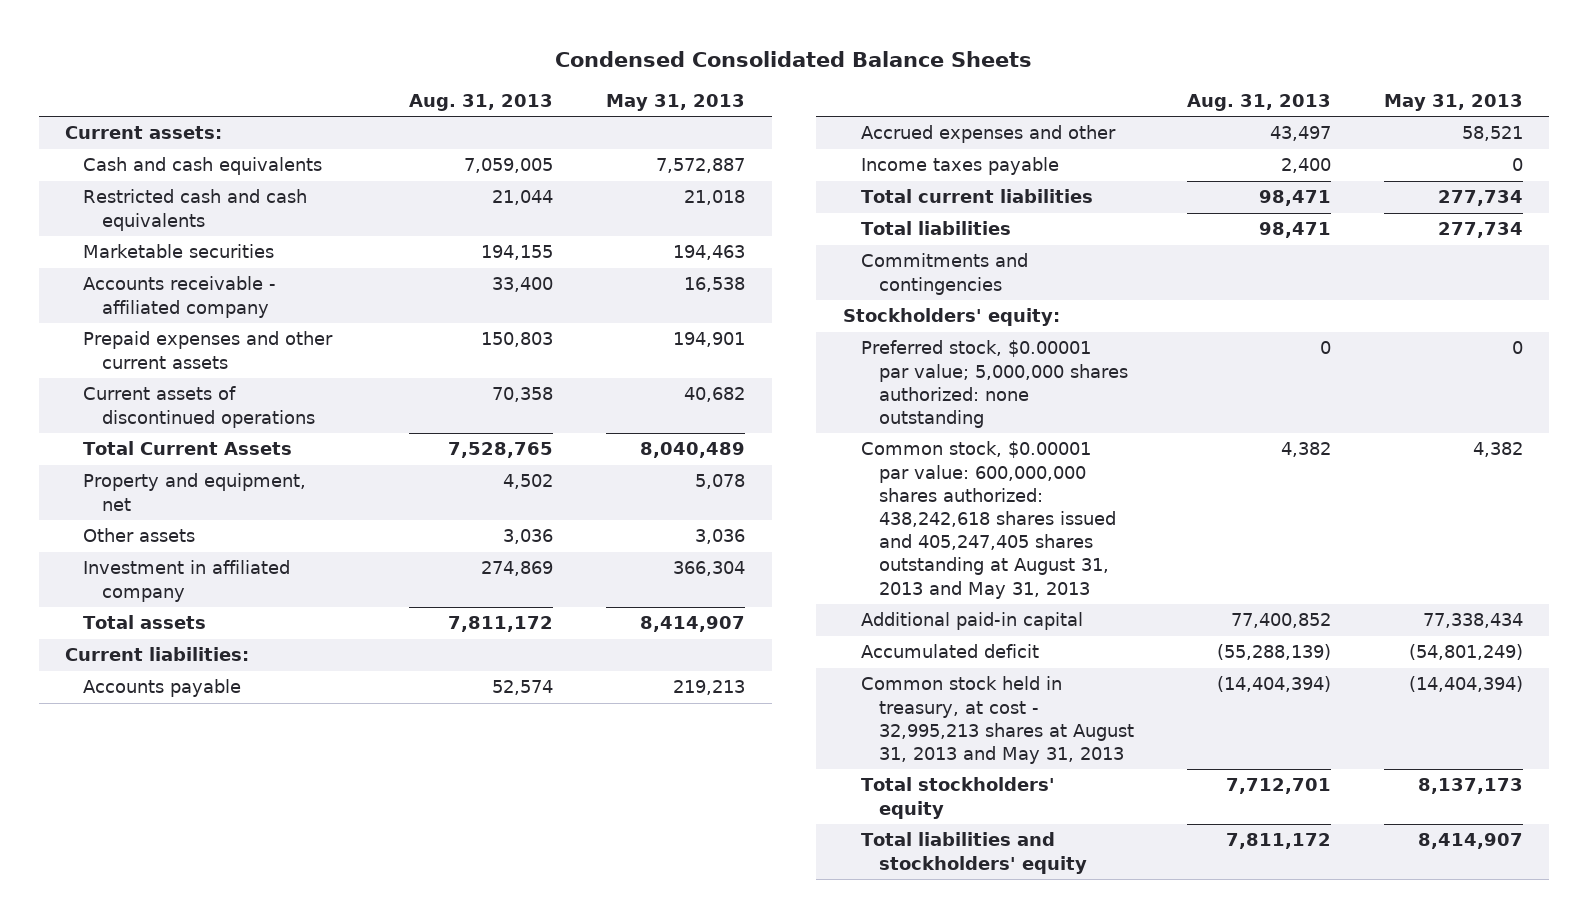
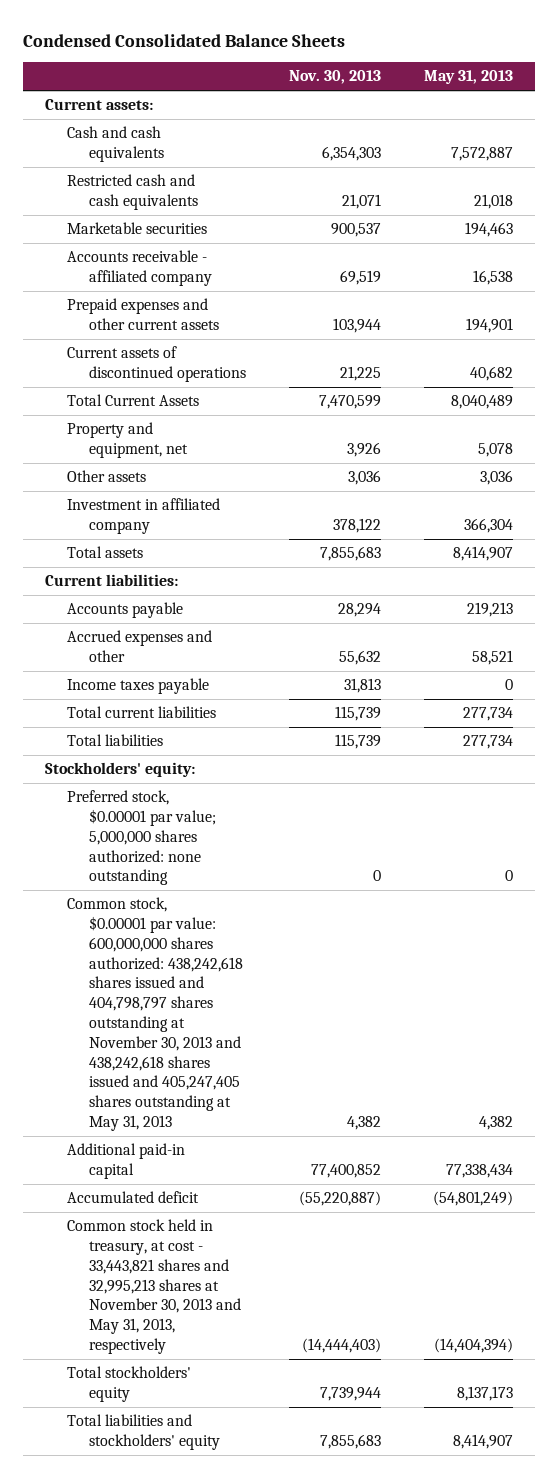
[409,93,554,111] Aug. 31, 2013 -> none
none -> [289,70,382,85] Nov. 30, 2013
[861,253,1029,295] Commitments and contingencies -> none
[861,441,1117,599] Common stock, $0.00001 par value: 600,000,000 shares authorized: 438,242,618 shares issued and 405,247,405 shares outstanding at August 31, 2013 and May 31, 2013 -> [66,897,244,1131] Common stock, $0.00001 par value: 600,000,000 shares authorized: 438,242,618 shares issued and 404,798,797 shares outstanding at November 30, 2013 and 438,242,618 shares issued and 405,247,405 shares outstanding at May 31, 2013
[861,676,1135,765] Common stock held in treasury, at cost - 32,995,213 shares at August 31, 2013 and May 31, 2013 -> [66,1219,242,1354] Common stock held in treasury, at cost - 33,443,821 shares and 32,995,213 shares at November 30, 2013 and May 31, 2013, respectively

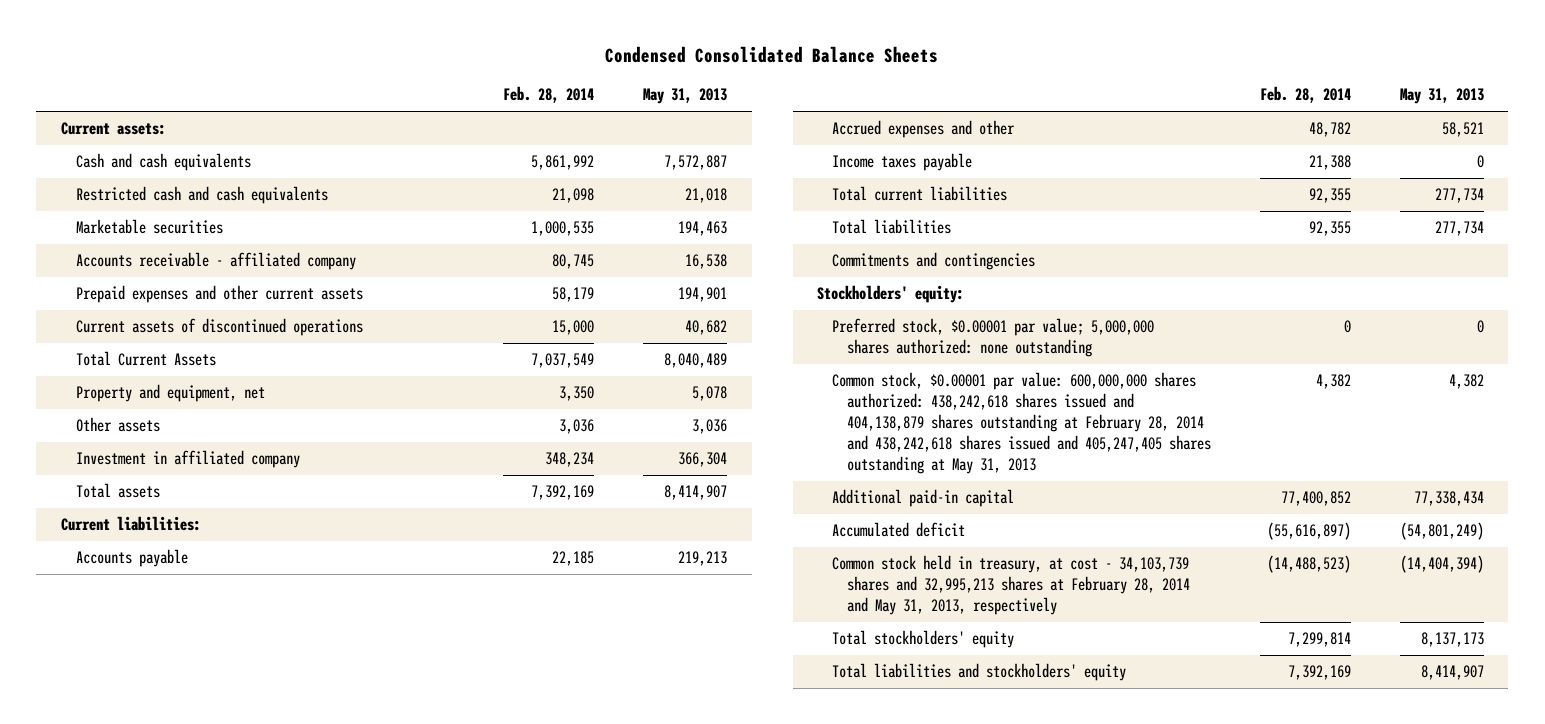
[289,70,382,85] Nov. 30, 2013 -> none
none -> [503,86,595,104] Feb. 28, 2014
none -> [832,252,1036,271] Commitments and contingencies
[66,897,244,1131] Common stock, $0.00001 par value: 600,000,000 shares authorized: 438,242,618 shares issued and 404,798,797 shares outstanding at November 30, 2013 and 438,242,618 shares issued and 405,247,405 shares outstanding at May 31, 2013 -> [832,372,1212,474] Common stock, $0.00001 par value: 600,000,000 shares authorized: 438,242,618 shares issued and 404,138,879 shares outstanding at February 28, 2014 and 438,242,618 shares issued and 405,247,405 shares outstanding at May 31, 2013
[66,1219,242,1354] Common stock held in treasury, at cost - 33,443,821 shares and 32,995,213 shares at November 30, 2013 and May 31, 2013, respectively -> [832,555,1191,616] Common stock held in treasury, at cost - 34,103,739 shares and 32,995,213 shares at February 28, 2014 and May 31, 2013, respectively

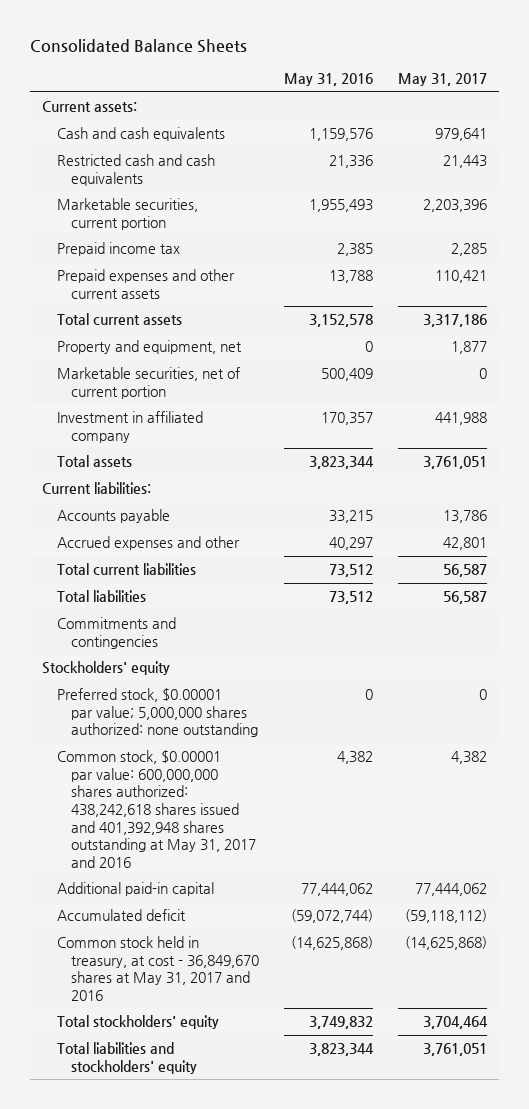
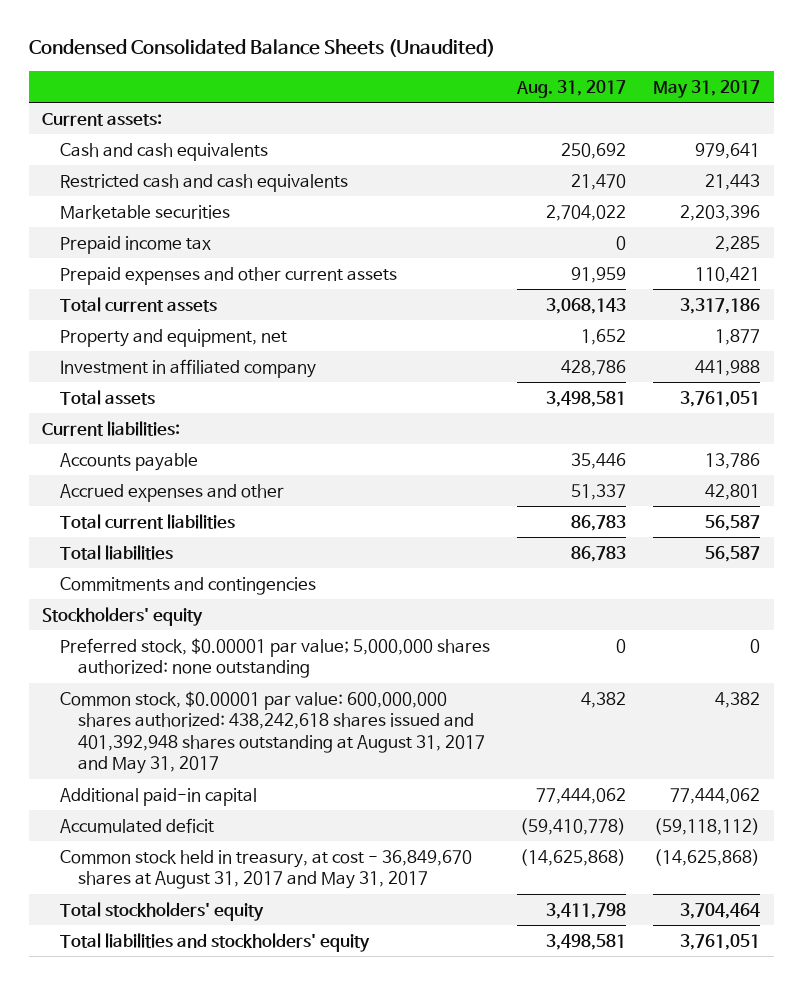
[29,39,247,54] Consolidated Balance Sheets -> [28,39,495,58] Condensed Consolidated Balance Sheets (Unaudited)
[284,73,374,87] May 31, 2016 -> none
none -> [515,79,626,98] Aug. 31, 2017
[56,198,198,230] Marketable securities, current portion -> [59,204,230,219] Marketable securities
[56,367,240,399] Marketable securities, net of current portion -> none
[56,750,257,868] Common stock, $0.00001 par value: 600,000,000 shares authorized: 438,242,618 shares issued and 401,392,948 shares outstanding at May 31, 2017 and 2016 -> [59,690,485,775] Common stock, $0.00001 par value: 600,000,000 shares authorized: 438,242,618 shares issued and 401,392,948 shares outstanding at August 31, 2017 and May 31, 2017
[56,936,260,1001] Common stock held in treasury, at cost - 36,849,670 shares at May 31, 2017 and 2016 -> [59,849,472,890] Common stock held in treasury, at cost - 36,849,670 shares at August 31, 2017 and May 31, 2017

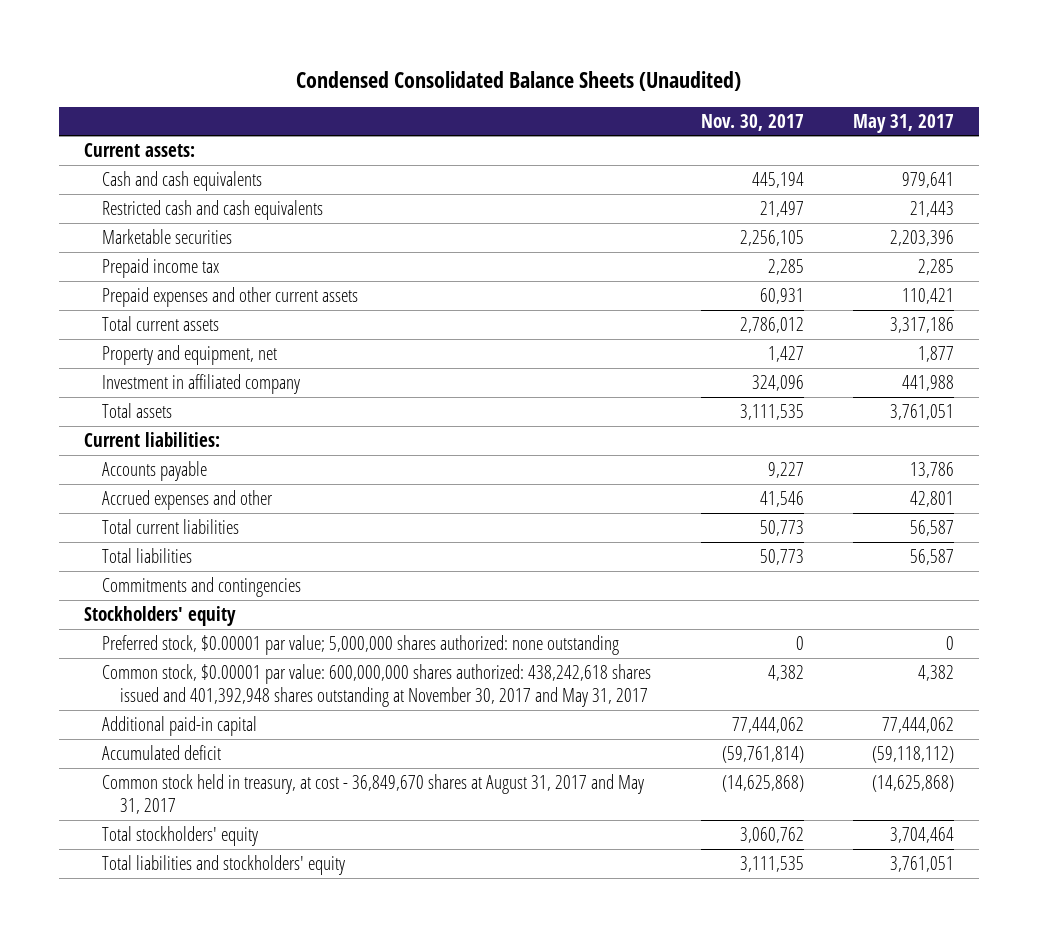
[515,79,626,98] Aug. 31, 2017 -> none
none -> [700,113,804,131] Nov. 30, 2017
[59,690,485,775] Common stock, $0.00001 par value: 600,000,000 shares authorized: 438,242,618 shares issued and 401,392,948 shares outstanding at August 31, 2017 and May 31, 2017 -> [102,663,652,708] Common stock, $0.00001 par value: 600,000,000 shares authorized: 438,242,618 shares issued and 401,392,948 shares outstanding at November 30, 2017 and May 31, 2017

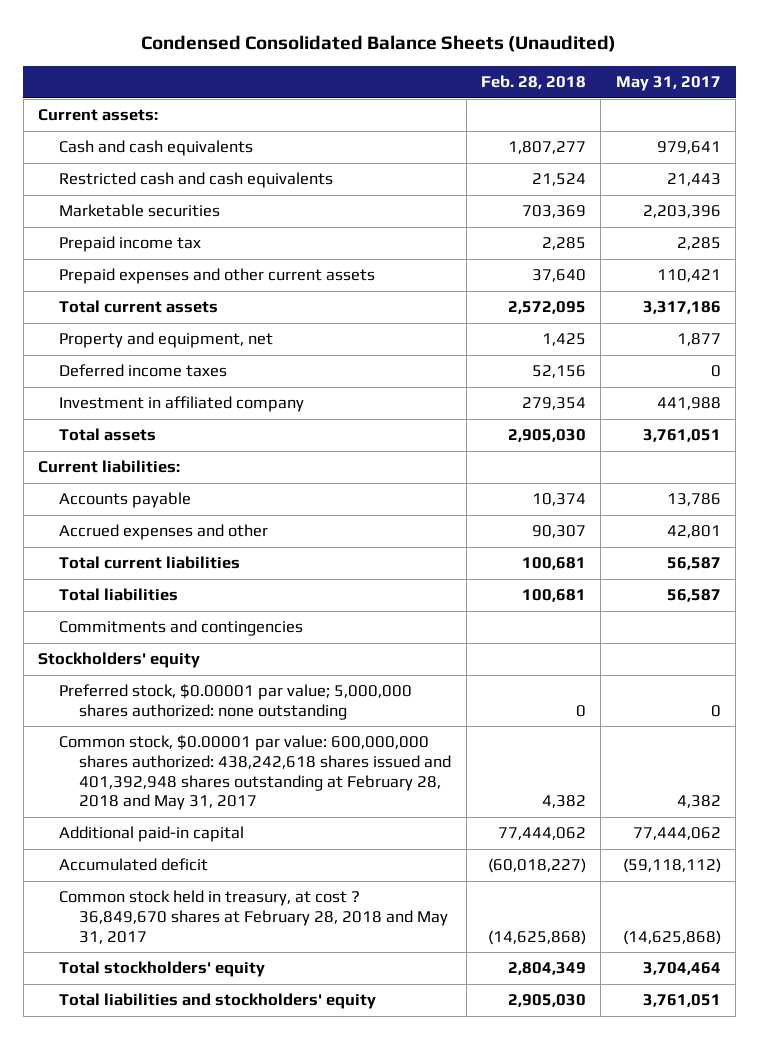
[700,113,804,131] Nov. 30, 2017 -> none
none -> [480,75,586,90] Feb. 28, 2018
none -> [58,364,227,378] Deferred income taxes
[102,663,652,708] Common stock, $0.00001 par value: 600,000,000 shares authorized: 438,242,618 shares issued and 401,392,948 shares outstanding at November 30, 2017 and May 31, 2017 -> [58,735,452,811] Common stock, $0.00001 par value: 600,000,000 shares authorized: 438,242,618 shares issued and 401,392,948 shares outstanding at February 28, 2018 and May 31, 2017
[102,773,645,815] Common stock held in treasury, at cost - 36,849,670 shares at August 31, 2017 and May 31, 2017 -> [58,890,449,944] Common stock held in treasury, at cost ? 36,849,670 shares at February 28, 2018 and May 31, 2017

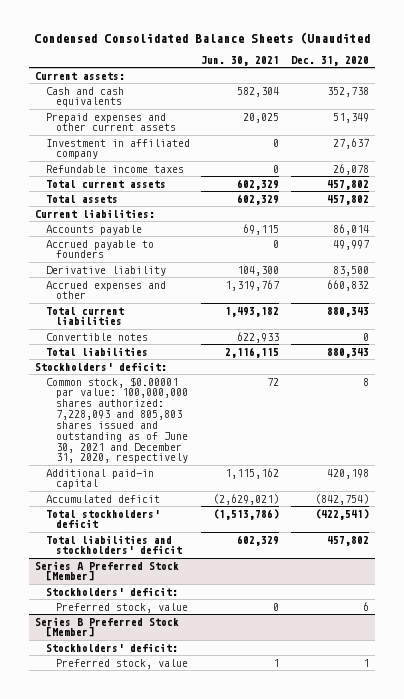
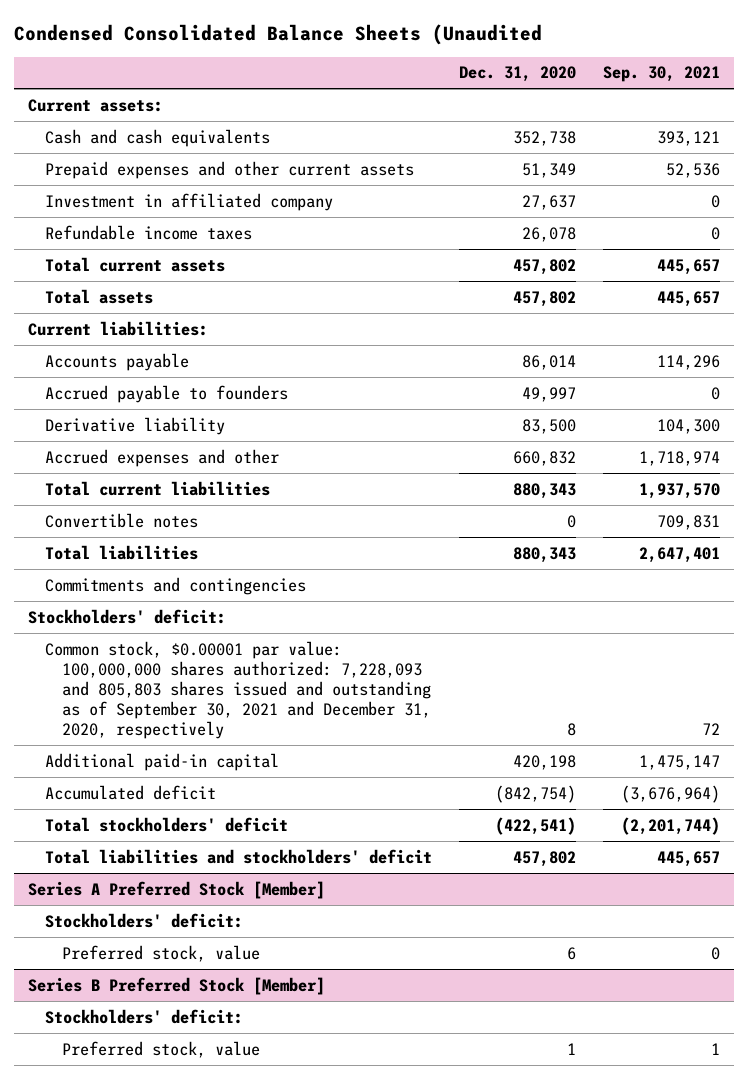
[201,55,280,66] Jun. 30, 2021 -> none
none -> [603,66,721,83] Sep. 30, 2021
none -> [44,576,306,595] Commitments and contingencies
[45,376,189,464] Common stock, $0.00001 par value: 100,000,000 shares authorized: 7,228,093 and 805,803 shares issued and outstanding as of June 30, 2021 and December 31, 2020, respectively -> [44,640,432,740] Common stock, $0.00001 par value: 100,000,000 shares authorized: 7,228,093 and 805,803 shares issued and outstanding as of September 30, 2021 and December 31, 2020, respectively

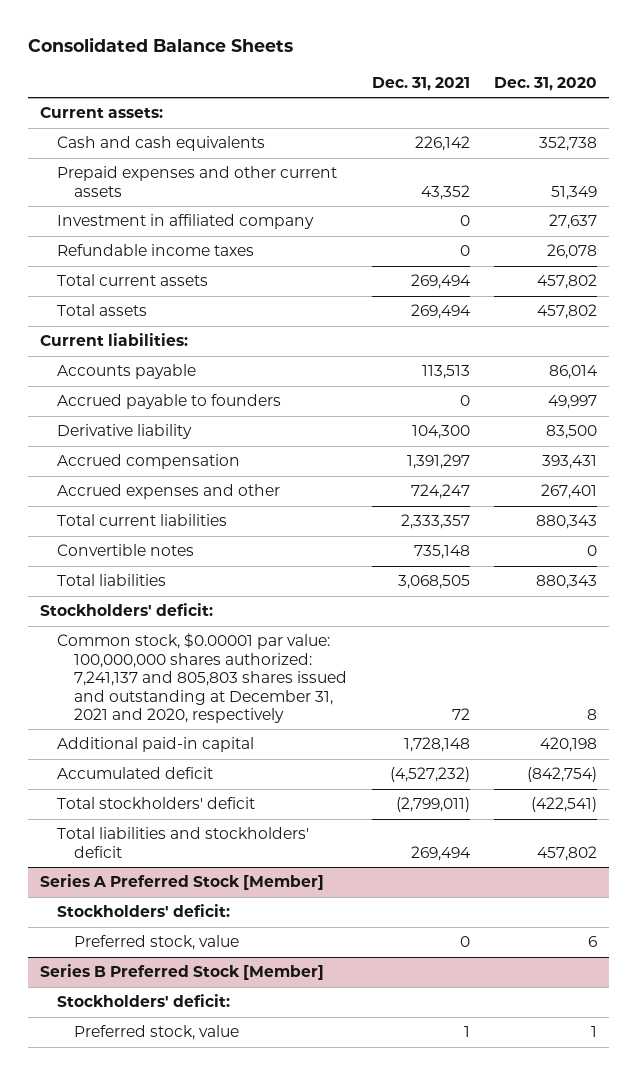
[14,23,543,45] Condensed Consolidated Balance Sheets (Unaudited -> [28,37,294,53] Consolidated Balance Sheets
[603,66,721,83] Sep. 30, 2021 -> none
none -> [371,76,470,91] Dec. 31, 2021
none -> [57,454,241,470] Accrued compensation
[512,450,576,466] 660,832 -> [540,484,597,500] 267,401
[44,576,306,595] Commitments and contingencies -> none
[44,640,432,740] Common stock, $0.00001 par value: 100,000,000 shares authorized: 7,228,093 and 805,803 shares issued and outstanding as of September 30, 2021 and December 31, 2020, respectively -> [57,633,348,723] Common stock, $0.00001 par value: 100,000,000 shares authorized: 7,241,137 and 805,803 shares issued and outstanding at December 31, 2021 and 2020, respectively

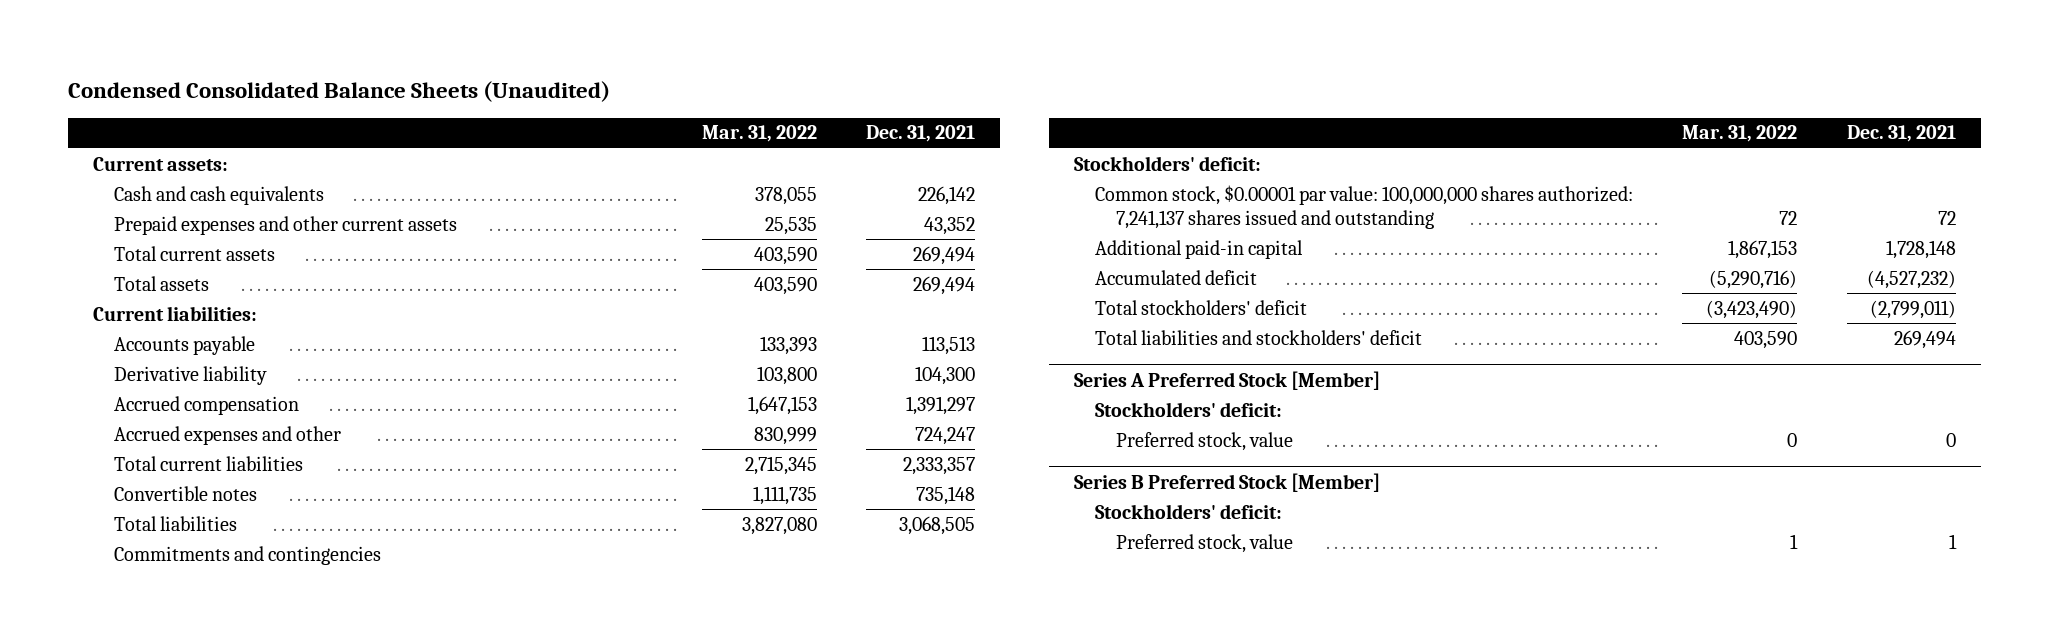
[28,37,294,53] Consolidated Balance Sheets -> [67,81,610,103] Condensed Consolidated Balance Sheets (Unaudited)
[493,76,597,91] Dec. 31, 2020 -> none
none -> [701,125,817,143] Mar. 31, 2022
[57,214,315,230] Investment in affiliated company -> none
[57,244,255,257] Refundable income taxes -> none
[57,394,282,410] Accrued payable to founders -> none
none -> [113,545,381,565] Commitments and contingencies
[57,633,348,723] Common stock, $0.00001 par value: 100,000,000 shares authorized: 7,241,137 and 805,803 shares issued and outstanding at December 31, 2021 and 2020, respectively -> [1094,184,1633,229] Common stock, $0.00001 par value: 100,000,000 shares authorized: 7,241,137 shares issued and outstanding

